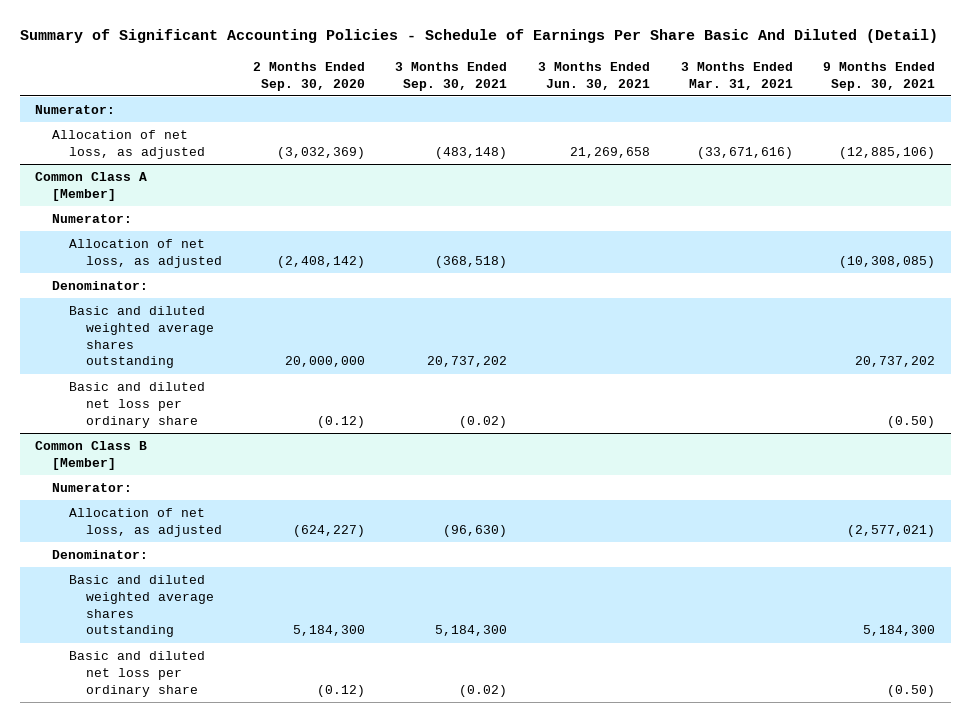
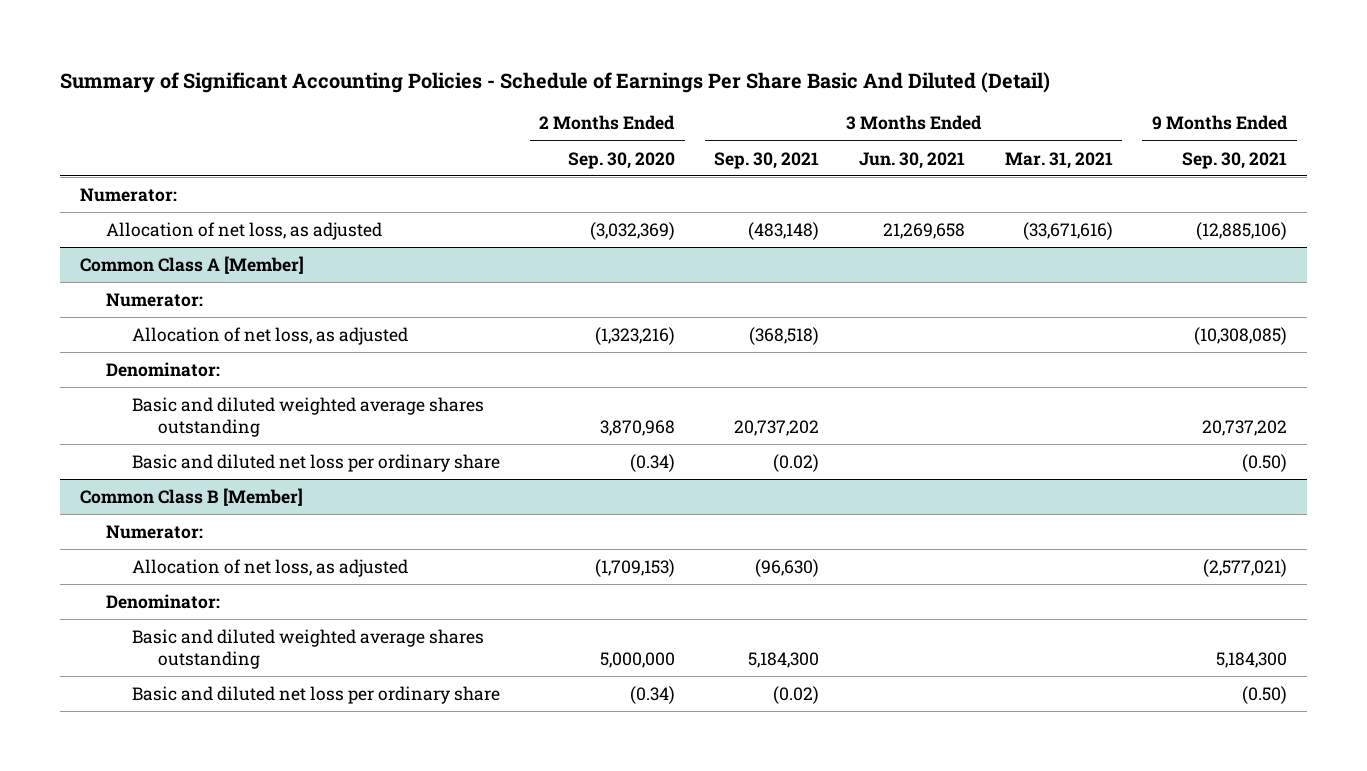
[276,255,365,268] (2,408,142) -> [594,327,675,346] (1,323,216)
[284,356,365,368] 20,000,000 -> [599,419,675,436] 3,870,968
[316,415,365,428] (0.12) -> [629,454,675,473] (0.34)
[292,524,365,537] (624,227) -> [594,559,675,578] (1,709,153)
[292,625,365,637] 5,184,300 -> [599,651,675,668] 5,000,000
[316,684,365,697] (0.12) -> [629,686,675,705] (0.34)

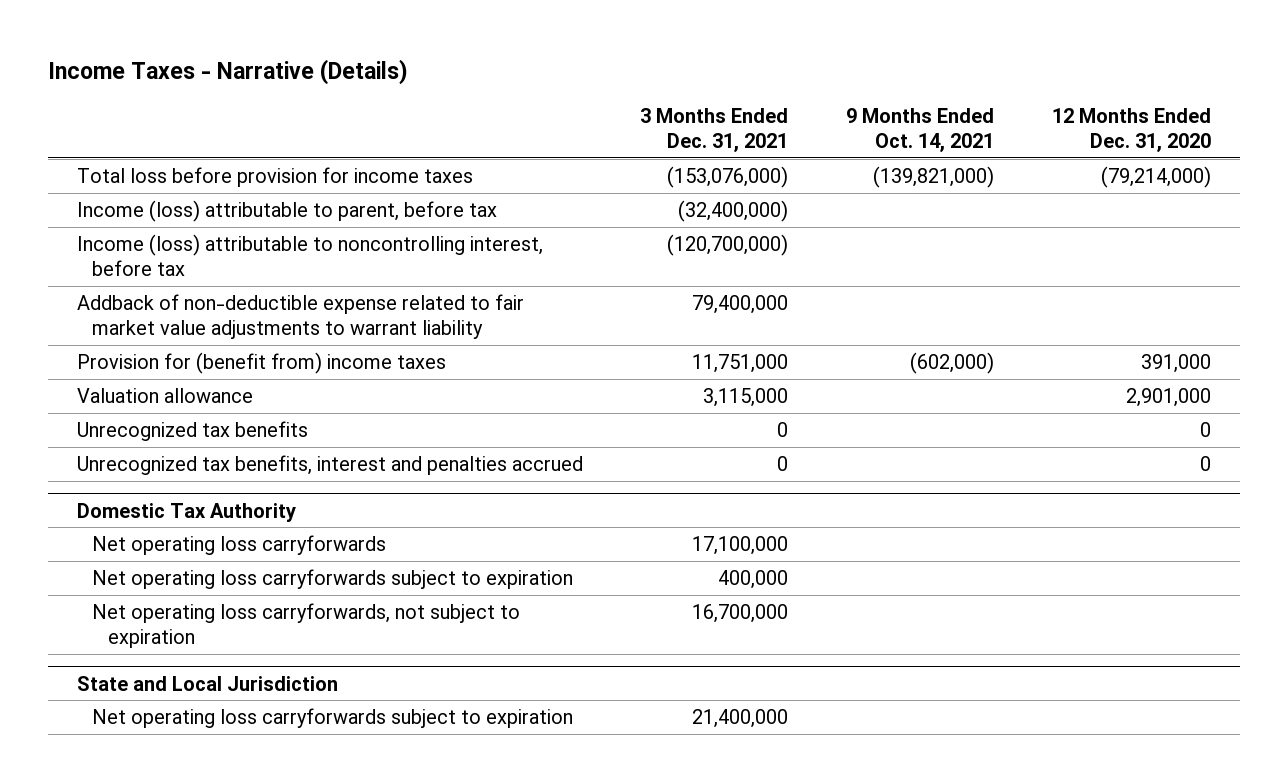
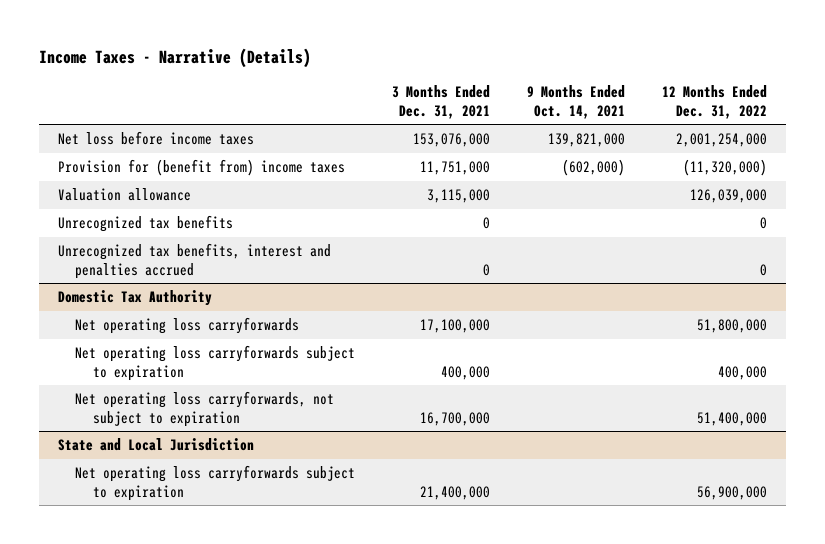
[1051,108,1211,152] 12 Months Ended Dec. 31, 2020 -> none
none -> [662,85,768,119] 12 Months Ended Dec. 31, 2022
[76,200,497,223] Income (loss) attributable to parent, before tax -> none
[76,234,543,276] Income (loss) attributable to noncontrolling interest, before tax -> none
[76,294,524,339] Addback of non-deductible expense related to fair market value adjustments to warrant liability -> none
[76,167,473,188] Total loss before provision for income taxes -> [57,131,254,146] Net loss before income taxes
[667,166,789,189] (153,076,000) -> [413,133,491,148] 153,076,000
[873,166,995,189] (139,821,000) -> [548,133,626,148] 139,821,000

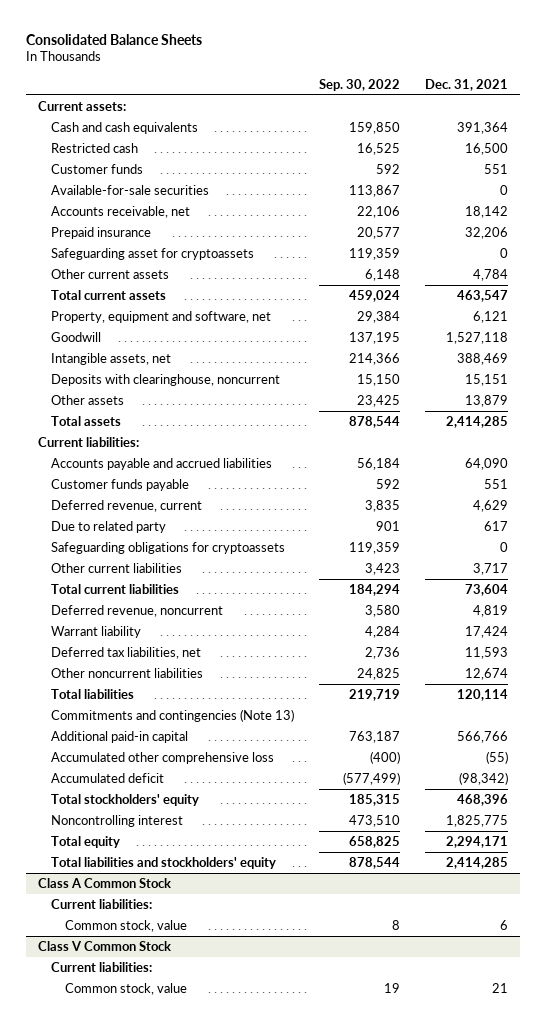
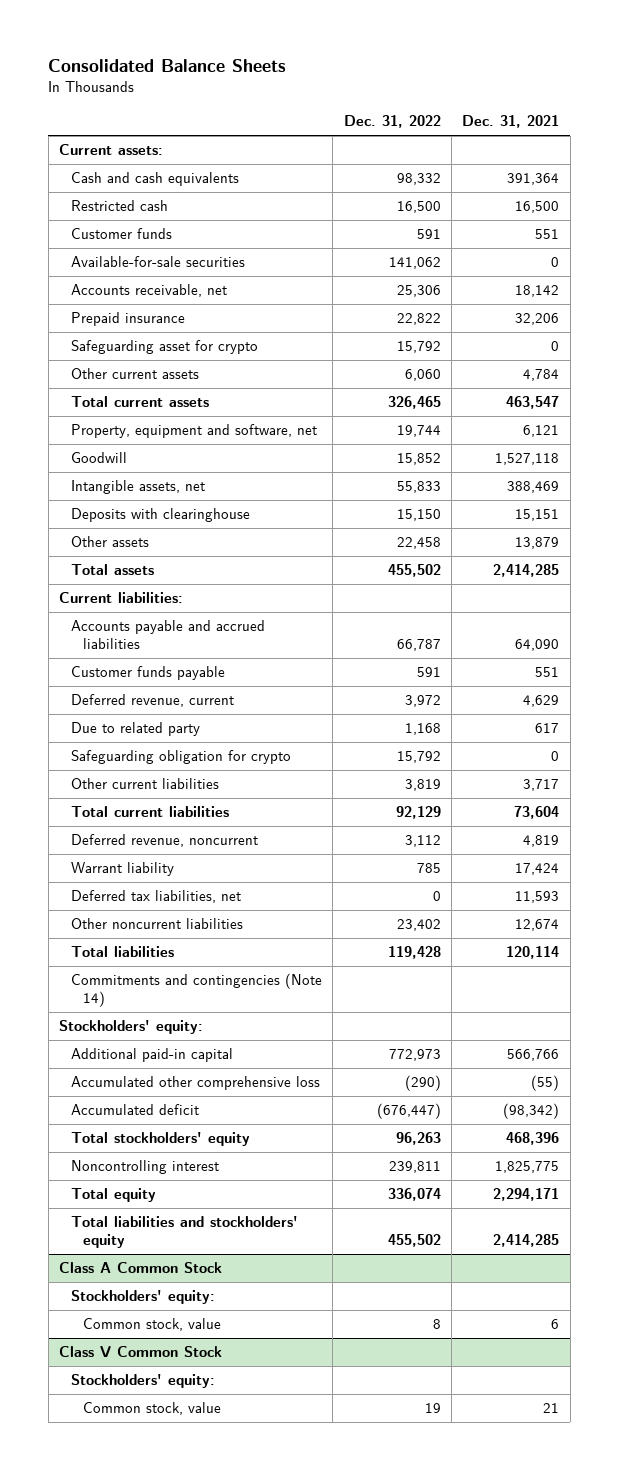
[319,78,401,91] Sep. 30, 2022 -> none
none -> [343,115,441,129] Dec. 31, 2022
[51,247,255,260] Safeguarding asset for cryptoassets -> [70,340,258,355] Safeguarding asset for crypto
[51,373,281,386] Deposits with clearinghouse, noncurrent -> [70,508,250,523] Deposits with clearinghouse
[51,541,286,554] Safeguarding obligations for cryptoassets -> [70,750,291,765] Safeguarding obligation for crypto
[51,708,295,722] Commitments and contingencies (Note 13) -> [70,973,322,1008] Commitments and contingencies (Note 14)
none -> [59,1020,204,1035] Stockholders' equity:
[51,898,153,909] Current liabilities: -> none
none -> [70,1290,215,1305] Stockholders' equity:
[51,961,153,972] Current liabilities: -> none
none -> [70,1374,215,1389] Stockholders' equity:

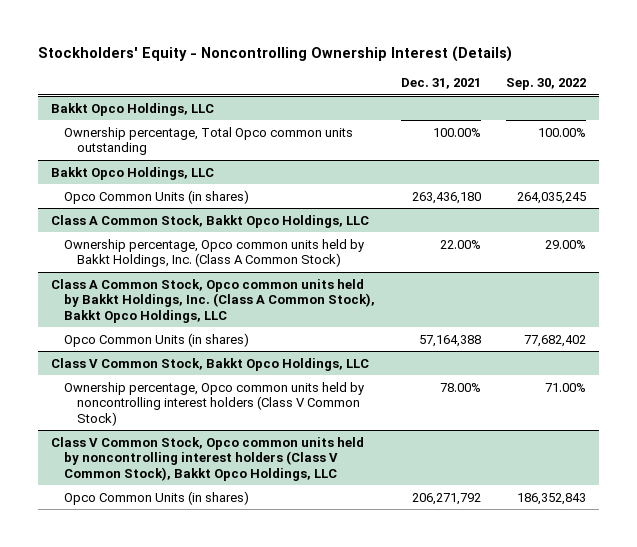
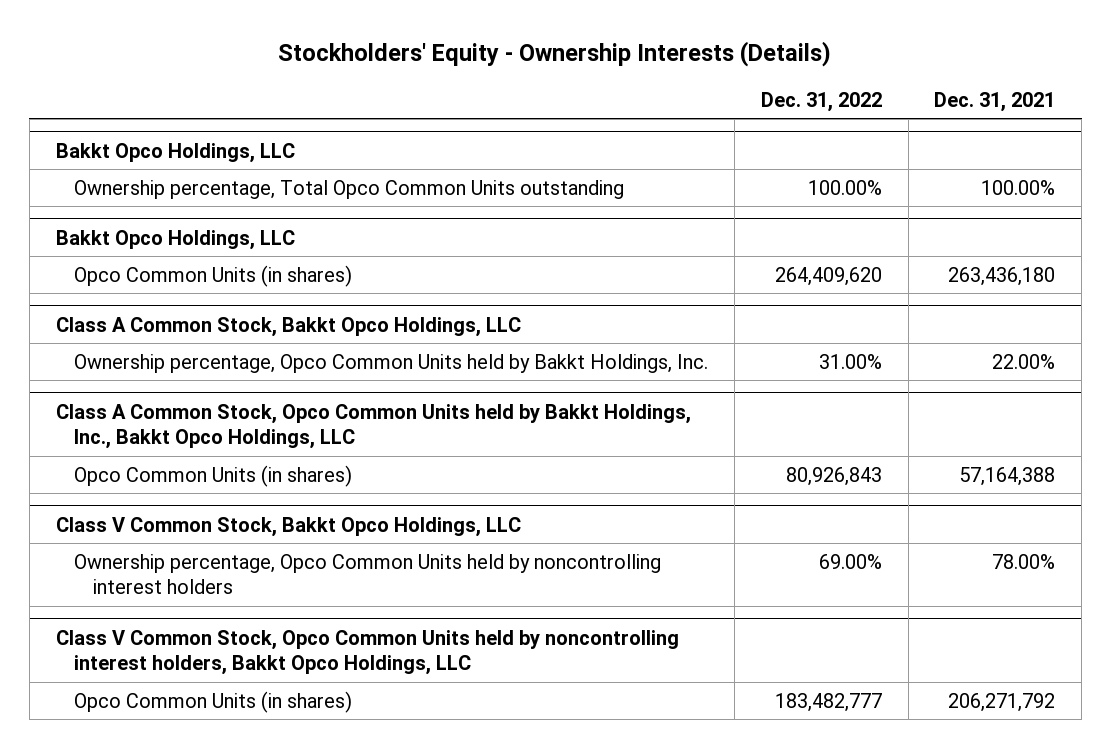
[37,45,512,62] Stockholders' Equity - Noncontrolling Ownership Interest (Details) -> [278,40,832,67] Stockholders' Equity - Ownership Interests (Details)
[506,78,587,91] Sep. 30, 2022 -> none
none -> [760,91,882,112] Dec. 31, 2022
[63,126,353,156] Ownership percentage, Total Opco common units outstanding -> [74,179,625,199] Ownership percentage, Total Opco Common Units outstanding
[63,238,364,268] Ownership percentage, Opco common units held by Bakkt Holdings, Inc. (Class A Common Stock) -> [74,353,709,373] Ownership percentage, Opco Common Units held by Bakkt Holdings, Inc.
[50,278,375,323] Class A Common Stock, Opco common units held by Bakkt Holdings, Inc. (Class A Common Stock), Bakkt Opco Holdings, LLC -> [55,403,691,450] Class A Common Stock, Opco Common Units held by Bakkt Holdings, Inc., Bakkt Opco Holdings, LLC
[63,381,364,426] Ownership percentage, Opco common units held by noncontrolling interest holders (Class V Common Stock) -> [74,553,662,595] Ownership percentage, Opco Common Units held by noncontrolling interest holders
[50,436,364,481] Class V Common Stock, Opco common units held by noncontrolling interest holders (Class V Common Stock), Bakkt Opco Holdings, LLC -> [55,629,679,676] Class V Common Stock, Opco Common Units held by noncontrolling interest holders, Bakkt Opco Holdings, LLC

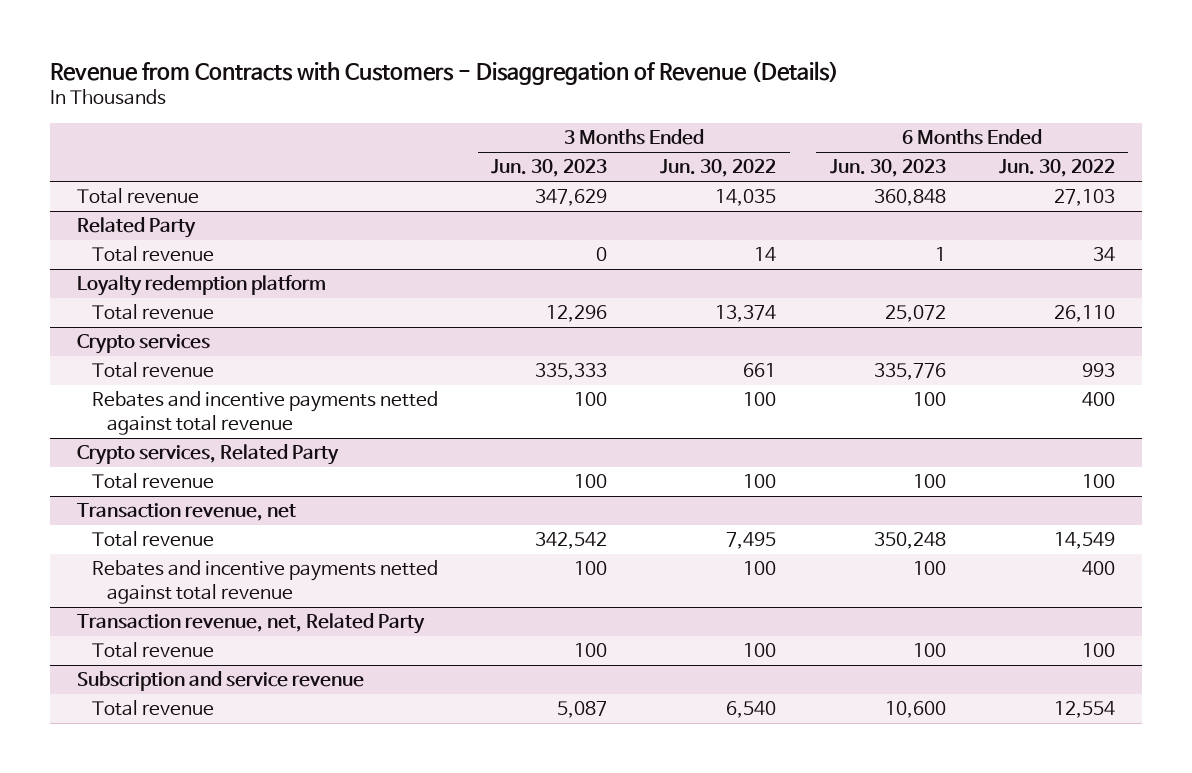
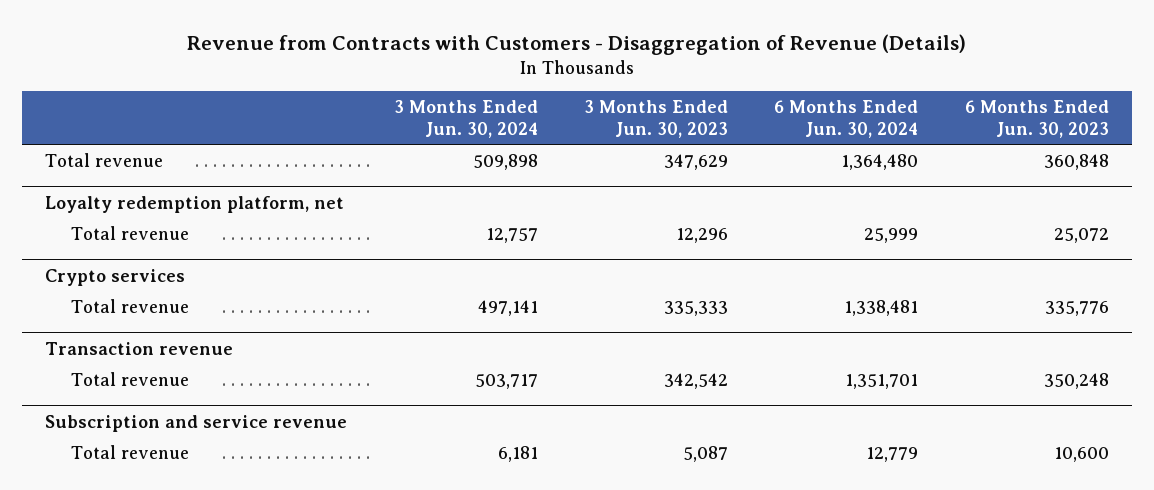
[660,159,777,178] Jun. 30, 2022 -> none
[998,159,1115,178] Jun. 30, 2022 -> none
none -> [393,100,538,138] 3 Months Ended Jun. 30, 2024
none -> [774,100,919,138] 6 Months Ended Jun. 30, 2024
[76,217,196,239] Related Party -> none
[91,246,214,263] Total revenue -> none
[76,275,326,297] Loyalty redemption platform -> [45,195,345,213] Loyalty redemption platform, net
[91,391,438,435] Rebates and incentive payments netted against total revenue -> none
[76,444,339,466] Crypto services, Related Party -> none
[91,473,214,490] Total revenue -> none
[76,503,296,522] Transaction revenue, net -> [45,341,234,355] Transaction revenue
[91,560,438,604] Rebates and incentive payments netted against total revenue -> none
[76,613,425,635] Transaction revenue, net, Related Party -> none
[91,642,214,659] Total revenue -> none

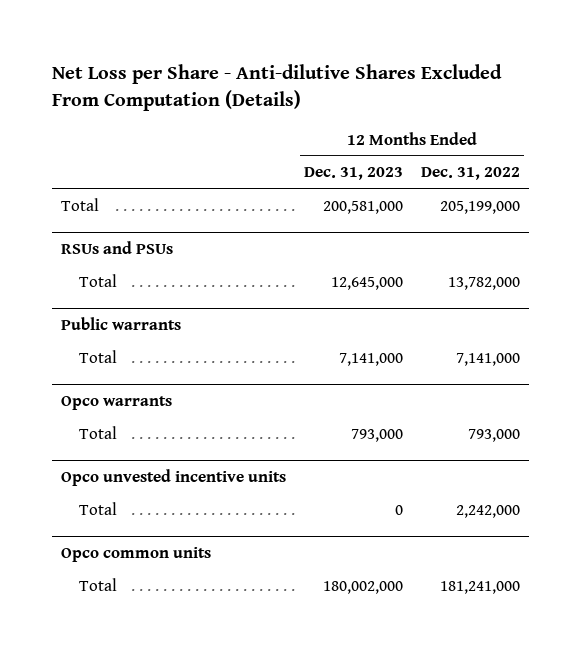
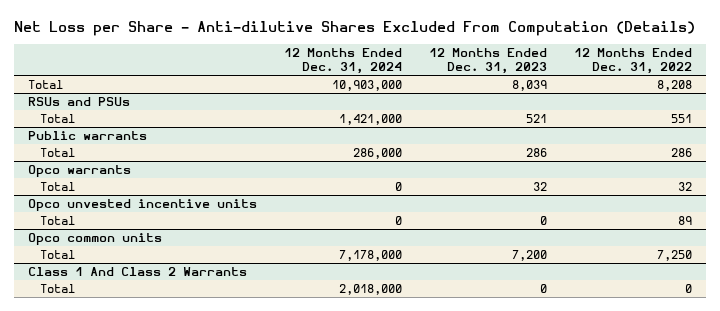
none -> [283,48,402,75] 12 Months Ended Dec. 31, 2024
[323,200,404,214] 200,581,000 -> [511,80,547,92] 8,039
[439,200,520,214] 205,199,000 -> [657,80,693,92] 8,208
[331,276,404,290] 12,645,000 -> [525,114,547,124] 521
[447,276,520,290] 13,782,000 -> [671,114,693,124] 551
[339,352,404,366] 7,141,000 -> [525,148,547,158] 286
[455,352,520,366] 7,141,000 -> [671,148,693,158] 286
[351,428,404,442] 793,000 -> [532,182,547,192] 32
[467,428,520,442] 793,000 -> [678,182,693,192] 32
[455,504,520,518] 2,242,000 -> [678,216,693,226] 89
[323,580,404,594] 180,002,000 -> [511,250,547,262] 7,200
[439,580,520,594] 181,241,000 -> [657,250,693,262] 7,250
none -> [27,267,247,277] Class 1 And Class 2 Warrants
none -> [39,284,75,294] Total

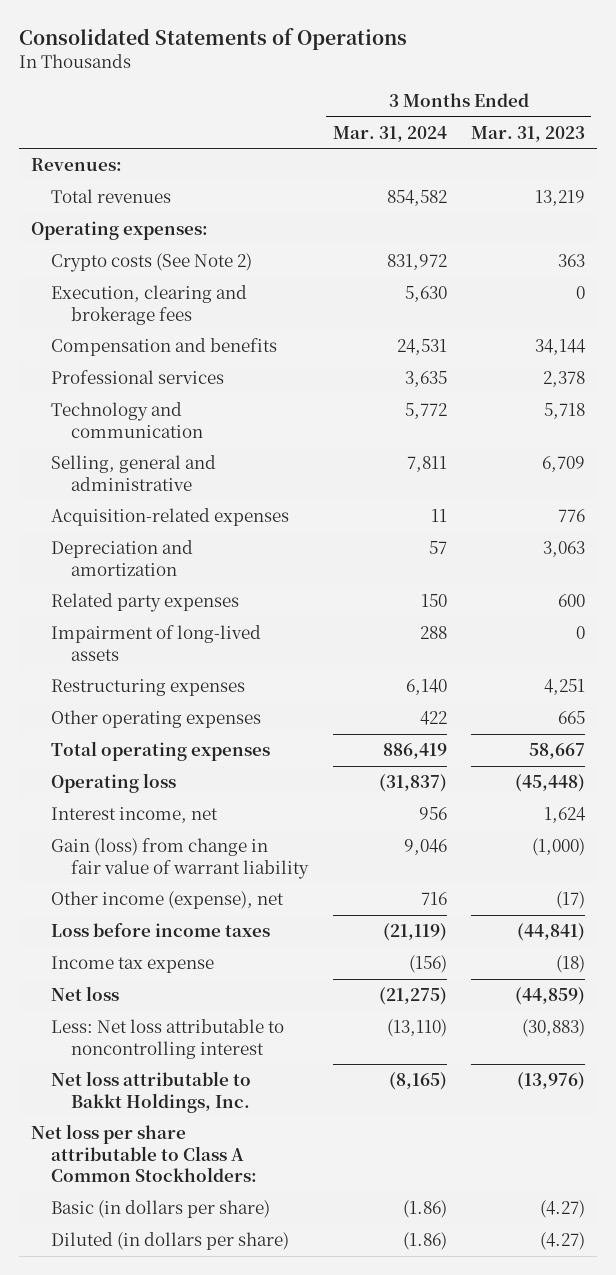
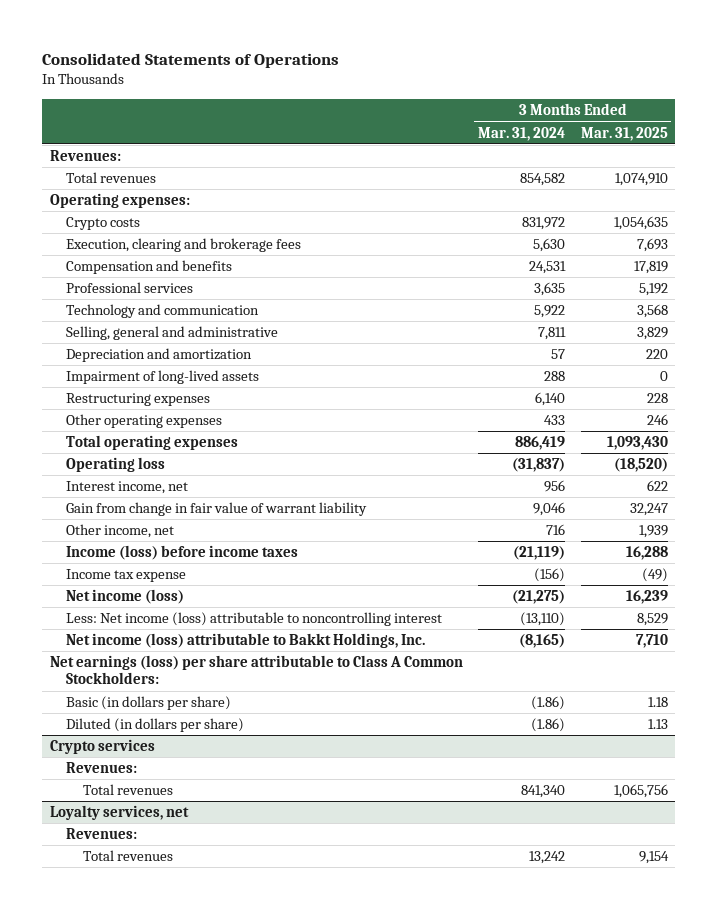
[470,125,585,142] Mar. 31, 2023 -> none
none -> [580,126,668,141] Mar. 31, 2025
[51,253,253,273] Crypto costs (See Note 2) -> [66,217,141,231] Crypto costs
[404,403,447,420] 5,772 -> [534,305,566,319] 5,922
[51,508,290,527] Acquisition-related expenses -> none
[51,593,240,613] Related party expenses -> none
[419,711,447,726] 422 -> [544,415,566,426] 433
[51,838,310,879] Gain (loss) from change in fair value of warrant liability -> [66,502,368,517] Gain from change in fair value of warrant liability
[51,891,285,910] Other income (expense), net -> [66,524,175,539] Other income, net
[51,923,271,938] Loss before income taxes -> [66,545,299,561] Income (loss) before income taxes
[51,986,120,1002] Net loss -> [66,589,185,605] Net income (loss)
[51,1019,285,1059] Less: Net loss attributable to noncontrolling interest -> [66,612,443,627] Less: Net income (loss) attributable to noncontrolling interest
[51,1071,252,1113] Net loss attributable to Bakkt Holdings, Inc. -> [66,633,426,649] Net income (loss) attributable to Bakkt Holdings, Inc.
[30,1124,258,1183] Net loss per share attributable to Class A Common Stockholders: -> [49,655,463,685] Net earnings (loss) per share attributable to Class A Common Stockholders:
none -> [49,739,155,755] Crypto services
none -> [66,762,138,774] Revenues:
none -> [82,784,173,796] Total revenues
none -> [49,805,189,821] Loyalty services, net
none -> [66,828,138,840] Revenues:
none -> [82,850,173,862] Total revenues

